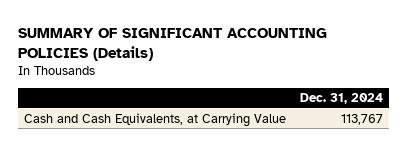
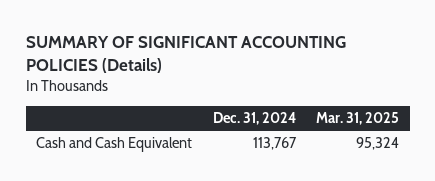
none -> [316,112,400,126] Mar. 31, 2025
[24,113,287,128] Cash and Cash Equivalents, at Carrying Value -> [35,137,192,153] Cash and Cash Equivalent

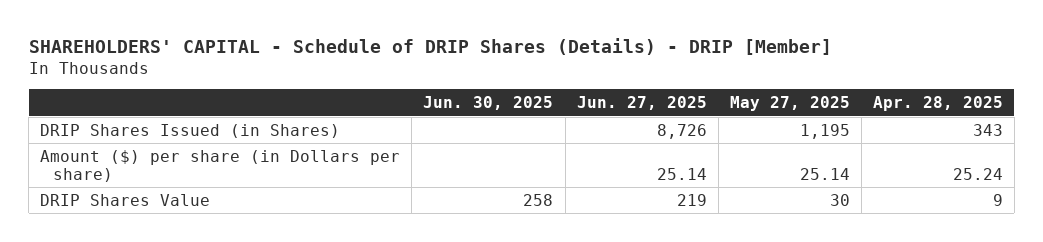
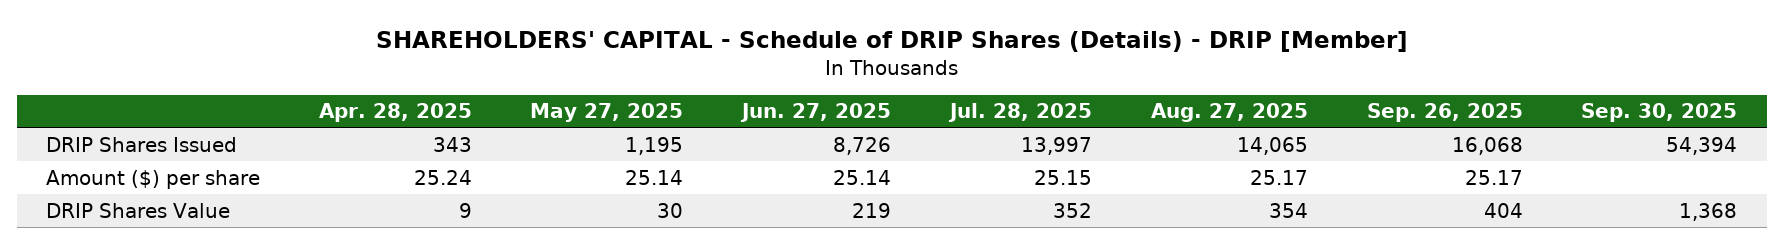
[423,96,554,111] Jun. 30, 2025 -> none
none -> [948,103,1093,123] Jul. 28, 2025
none -> [1150,103,1308,123] Aug. 27, 2025
none -> [1366,103,1523,123] Sep. 26, 2025
none -> [1581,103,1738,123] Sep. 30, 2025
[40,123,341,138] DRIP Shares Issued (in Shares) -> [46,136,238,152] DRIP Shares Issued
[40,149,401,182] Amount ($) per share (in Dollars per share) -> [46,169,261,189] Amount ($) per share

